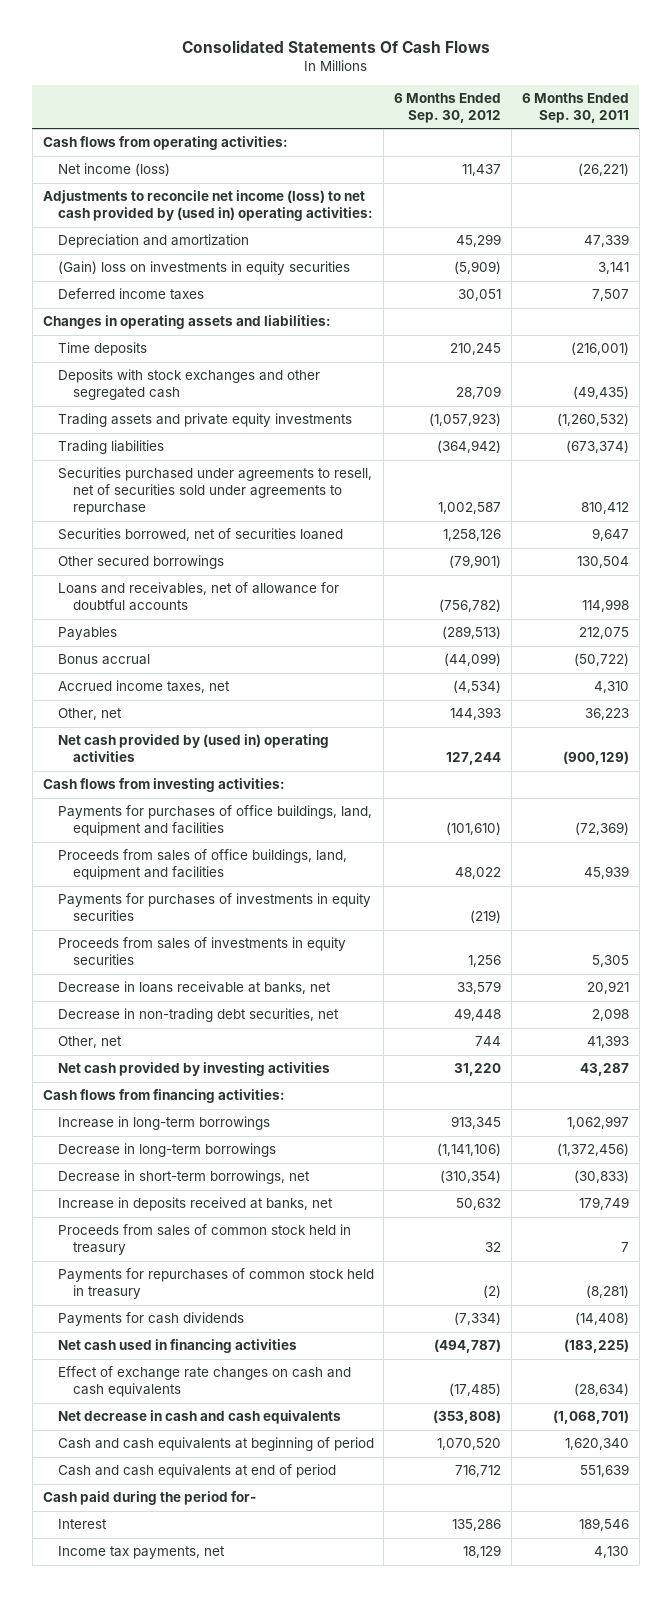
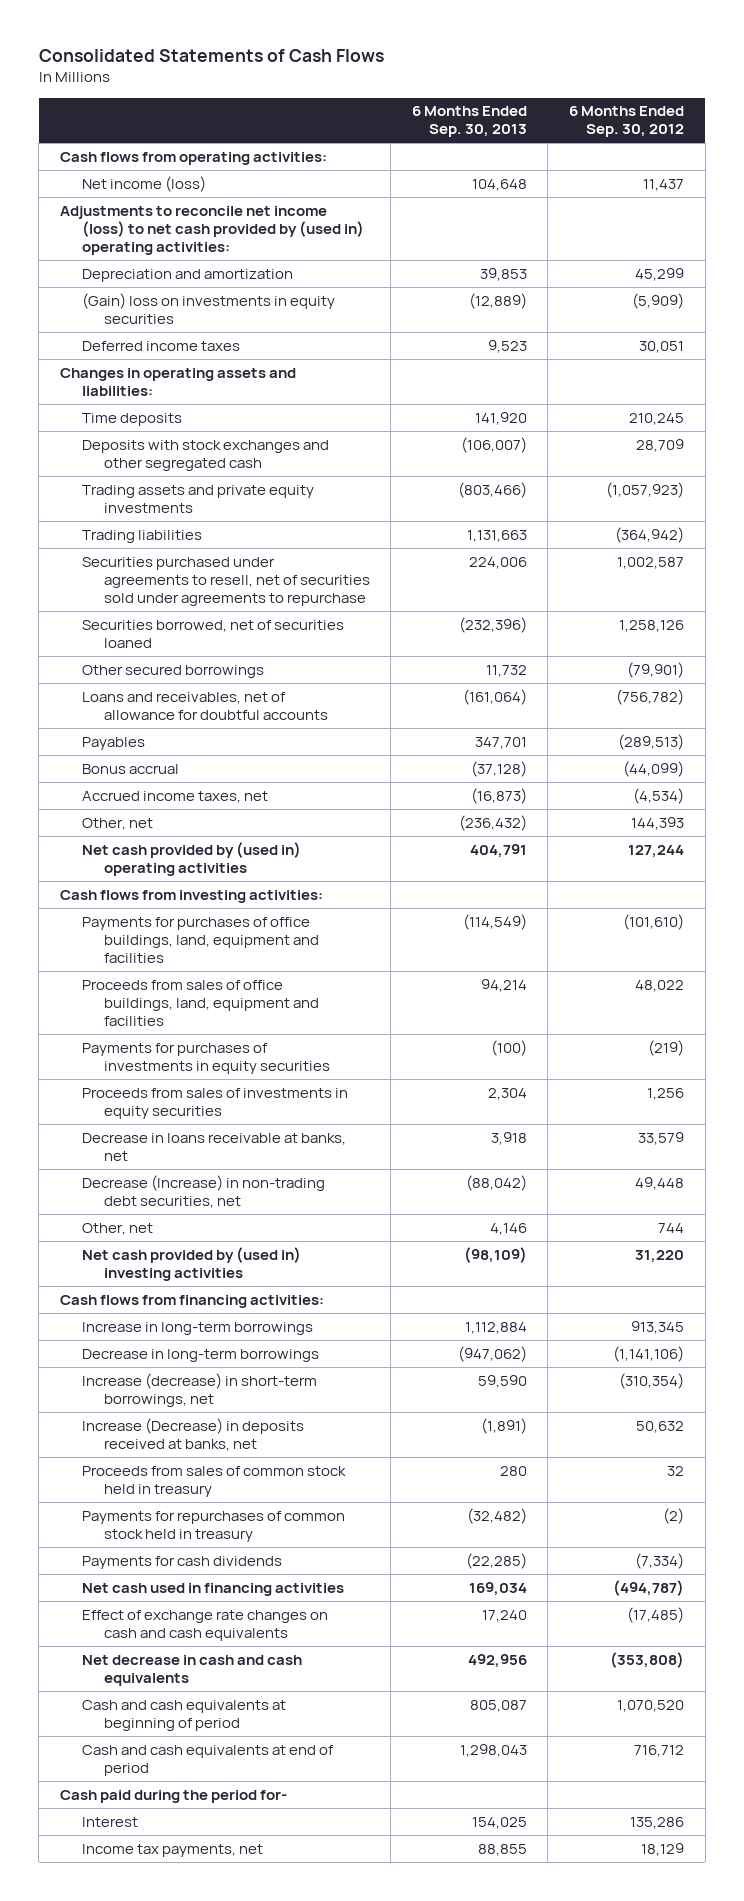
[181,40,490,54] Consolidated Statements Of Cash Flows -> [38,49,384,63] Consolidated Statements of Cash Flows
[521,93,629,124] 6 Months Ended Sep. 30, 2011 -> none
none -> [411,106,527,138] 6 Months Ended Sep. 30, 2013
[57,1008,339,1023] Decrease in non-trading debt securities, net -> [81,1174,325,1208] Decrease (Increase) in non-trading debt securities, net
[57,1062,330,1077] Net cash provided by investing activities -> [81,1246,301,1281] Net cash provided by (used in) investing activities
[57,1170,310,1185] Decrease in short-term borrowings, net -> [81,1372,317,1407] Increase (decrease) in short-term borrowings, net
[57,1197,333,1212] Increase in deposits received at banks, net -> [81,1417,304,1451] Increase (Decrease) in deposits received at banks, net

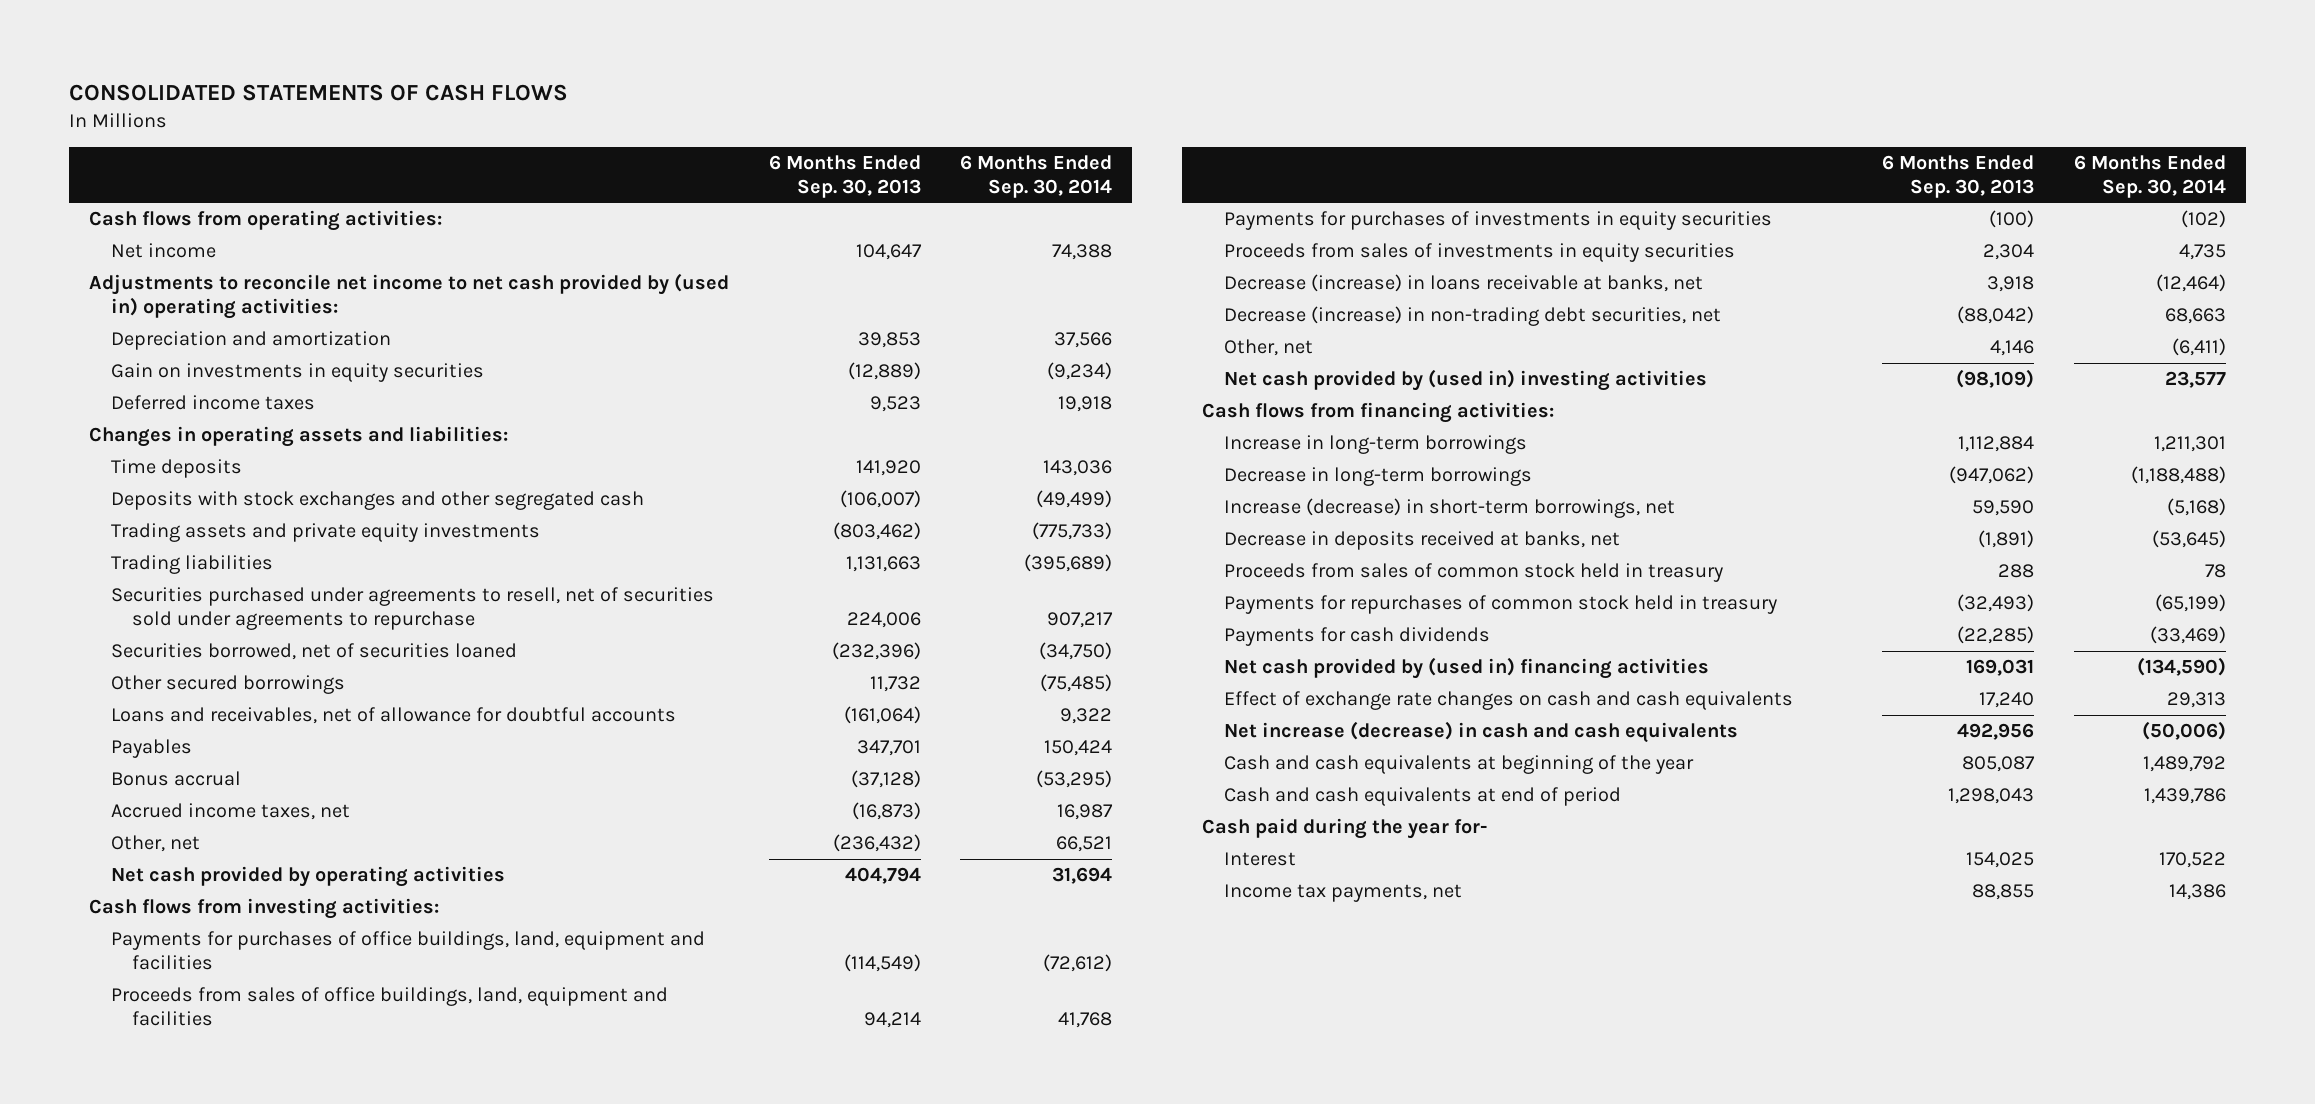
[38,49,384,63] Consolidated Statements of Cash Flows -> [68,83,568,101] CONSOLIDATED STATEMENTS OF CASH FLOWS
[568,106,684,138] 6 Months Ended Sep. 30, 2012 -> none
none -> [960,155,1113,198] 6 Months Ended Sep. 30, 2014
[81,175,206,192] Net income (loss) -> [110,243,216,259] Net income
[471,178,527,191] 104,648 -> [855,244,922,261] 104,647
[59,205,364,255] Adjustments to reconcile net income (loss) to net cash provided by (used in) operating activities: -> [88,273,729,319] Adjustments to reconcile net income to net cash provided by (used in) operating activities:
[81,292,335,324] (Gain) loss on investments in equity securities -> [110,363,484,383] Gain on investments in equity securities
[457,481,527,498] (803,466) -> [832,522,921,541] (803,462)
[81,841,301,876] Net cash provided by (used in) operating activities -> [110,866,505,888] Net cash provided by operating activities
[469,843,527,858] 404,791 -> [844,867,921,885] 404,794
[81,1132,346,1161] Decrease in loans receivable at banks, net -> [1224,274,1704,293] Decrease (increase) in loans receivable at banks, net
[81,1174,325,1208] Decrease (Increase) in non-trading debt securities, net -> [1224,306,1722,327] Decrease (increase) in non-trading debt securities, net
[81,1417,304,1451] Increase (Decrease) in deposits received at banks, net -> [1224,531,1621,551] Decrease in deposits received at banks, net
[499,1465,527,1476] 280 -> [1998,564,2035,579] 288
[466,1507,527,1524] (32,482) -> [1957,594,2035,613] (32,493)
[81,1582,344,1596] Net cash used in financing activities -> [1224,657,1710,680] Net cash provided by (used in) financing activities
[468,1581,527,1596] 169,034 -> [1966,659,2035,677] 169,031
[81,1654,302,1686] Net decrease in cash and cash equivalents -> [1224,721,1739,744] Net increase (decrease) in cash and cash equivalents
[81,1699,286,1731] Cash and cash equivalents at beginning of period -> [1224,755,1695,775] Cash and cash equivalents at beginning of the year
[59,1789,287,1803] Cash paid during the period for- -> [1202,818,1488,840] Cash paid during the year for-

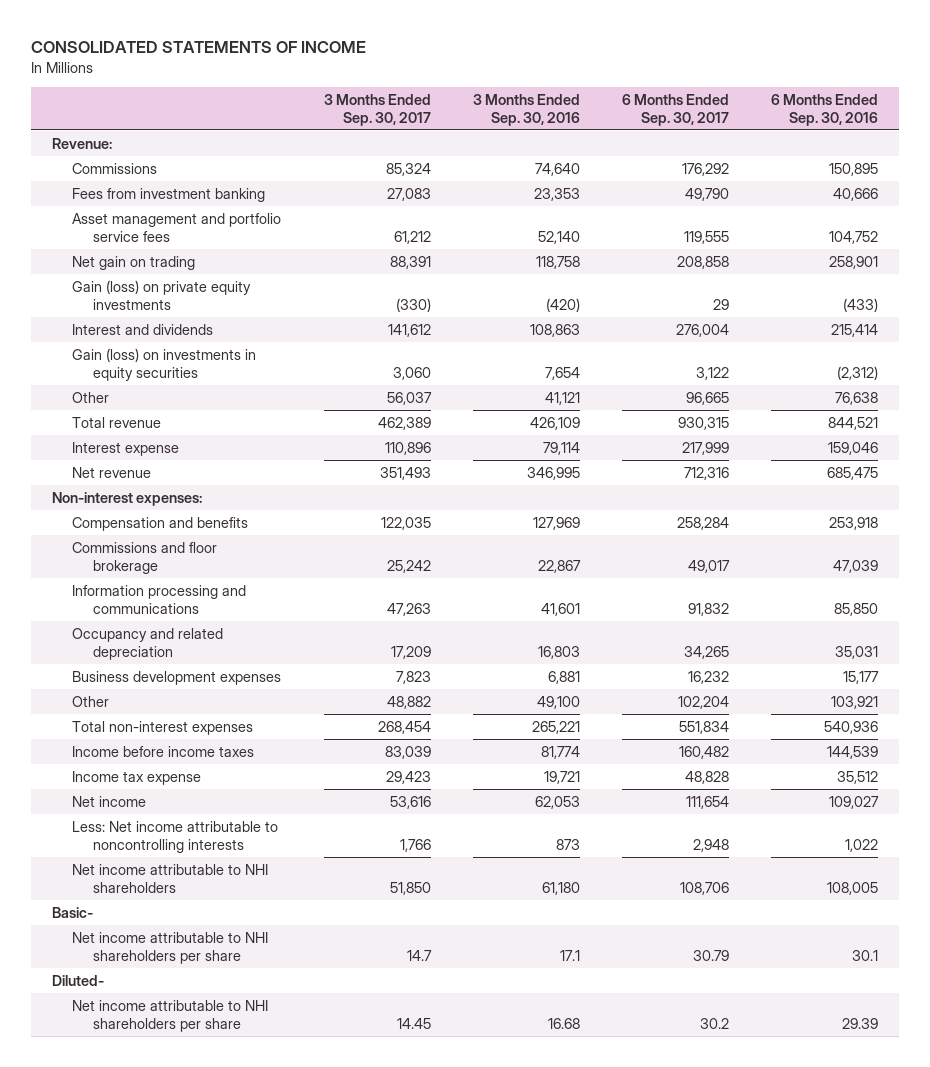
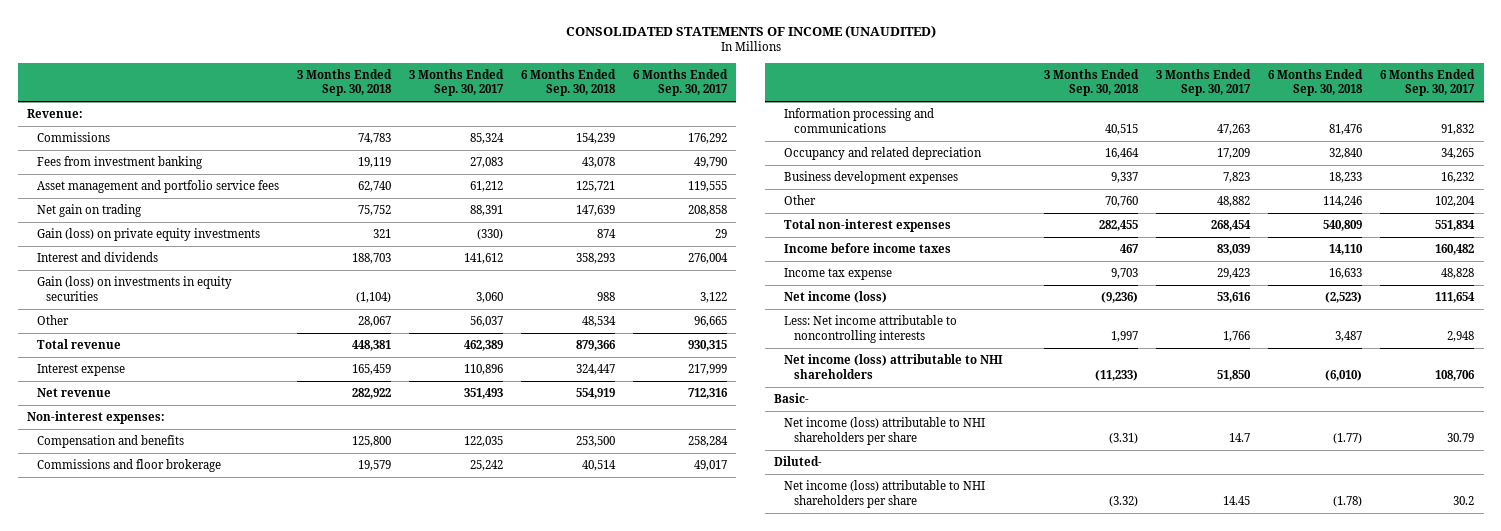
[30,41,366,54] CONSOLIDATED STATEMENTS OF INCOME -> [565,24,936,38] CONSOLIDATED STATEMENTS OF INCOME (UNAUDITED)
[472,93,580,126] 3 Months Ended Sep. 30, 2016 -> none
[771,93,879,126] 6 Months Ended Sep. 30, 2016 -> none
none -> [296,68,392,97] 3 Months Ended Sep. 30, 2018
none -> [521,68,617,97] 6 Months Ended Sep. 30, 2018
[72,795,147,807] Net income -> [783,291,887,304] Net income (loss)
[72,863,269,893] Net income attributable to NHI shareholders -> [783,354,1003,379] Net income (loss) attributable to NHI shareholders
[72,931,269,964] Net income attributable to NHI shareholders per share -> [783,417,985,445] Net income (loss) attributable to NHI shareholders per share
[72,999,269,1032] Net income attributable to NHI shareholders per share -> [783,480,985,508] Net income (loss) attributable to NHI shareholders per share

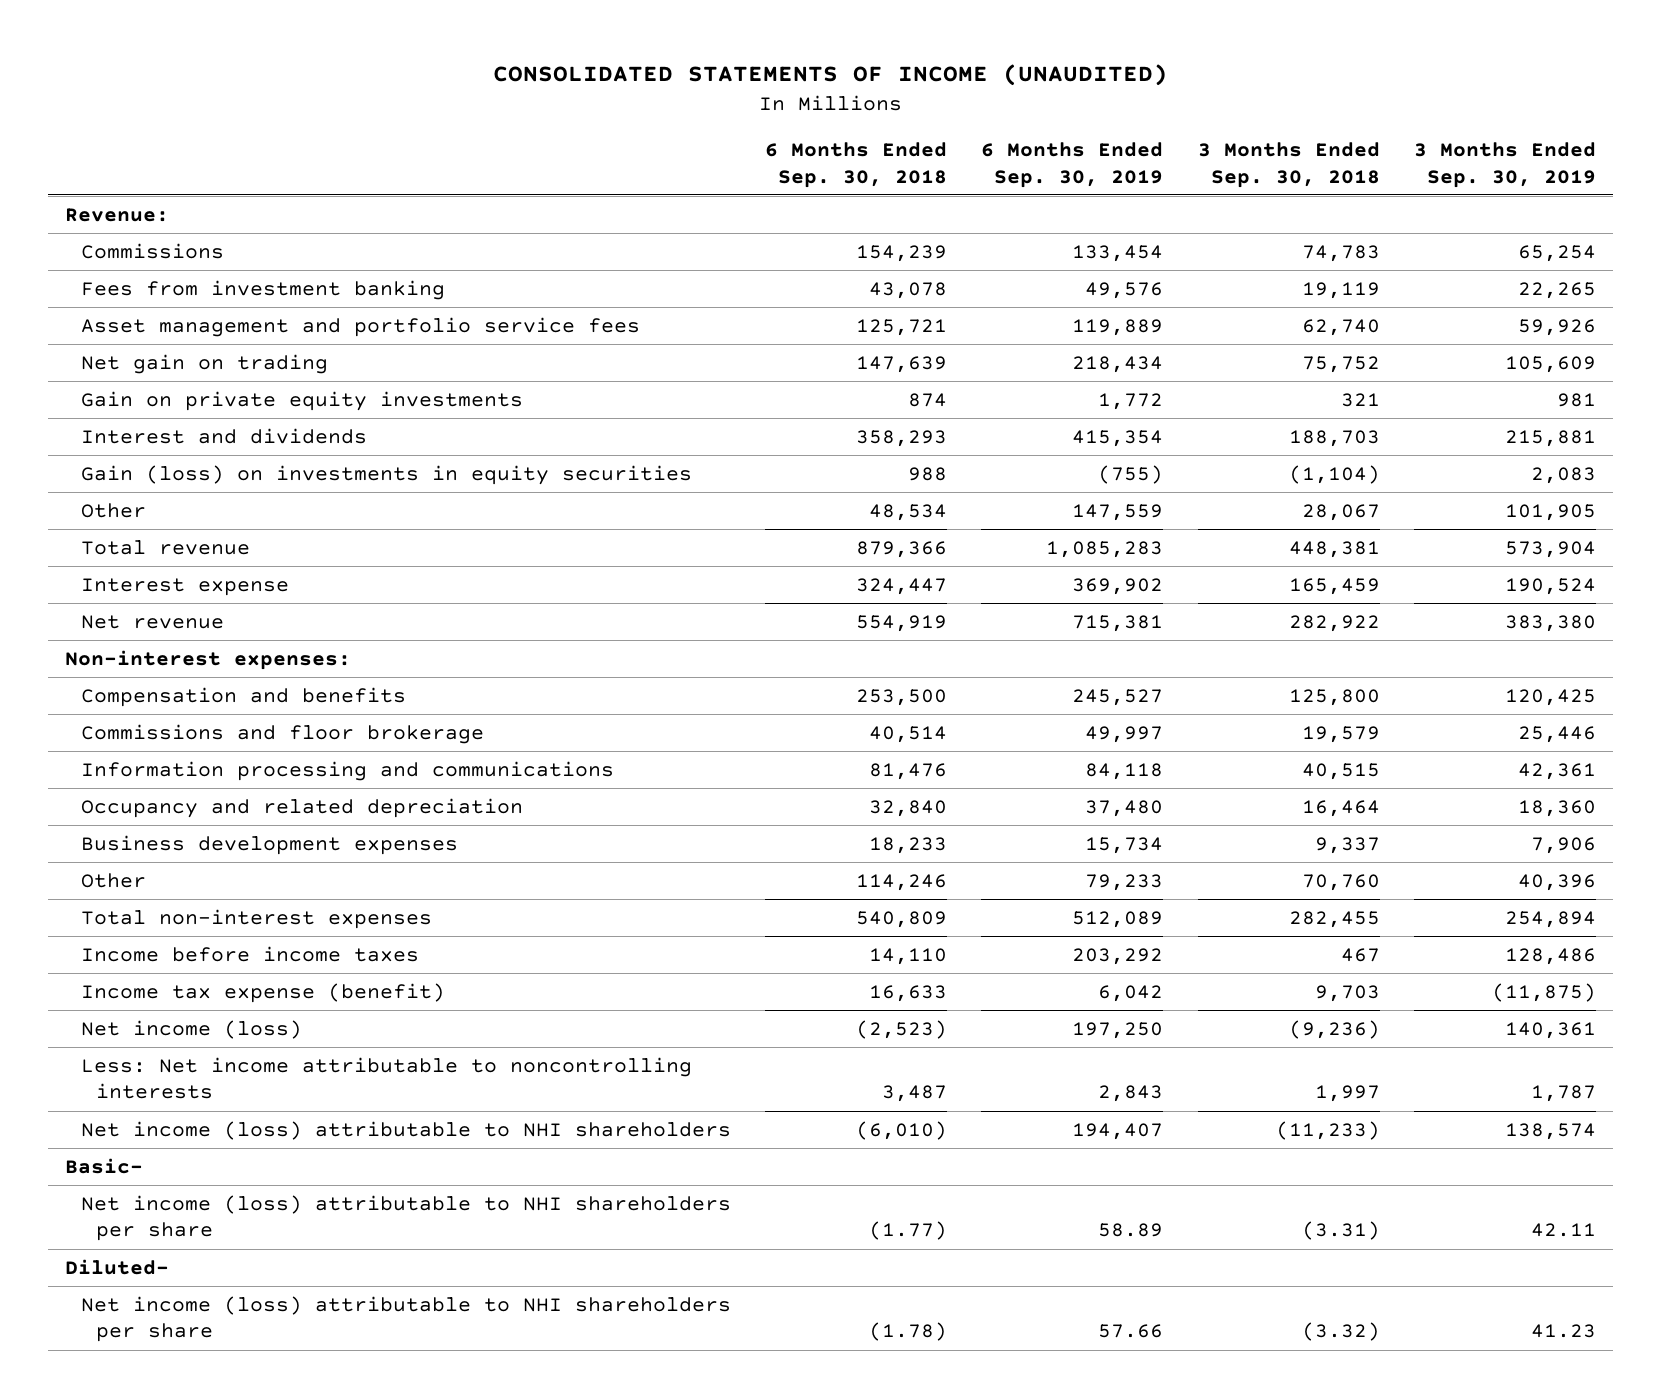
[408,68,504,97] 3 Months Ended Sep. 30, 2017 -> none
[633,68,729,97] 6 Months Ended Sep. 30, 2017 -> none
none -> [981,142,1164,188] 6 Months Ended Sep. 30, 2019
none -> [1414,142,1597,188] 3 Months Ended Sep. 30, 2019
[36,228,260,242] Gain (loss) on private equity investments -> [80,390,523,411] Gain on private equity investments
[783,268,892,281] Income tax expense -> [80,982,445,1003] Income tax expense (benefit)

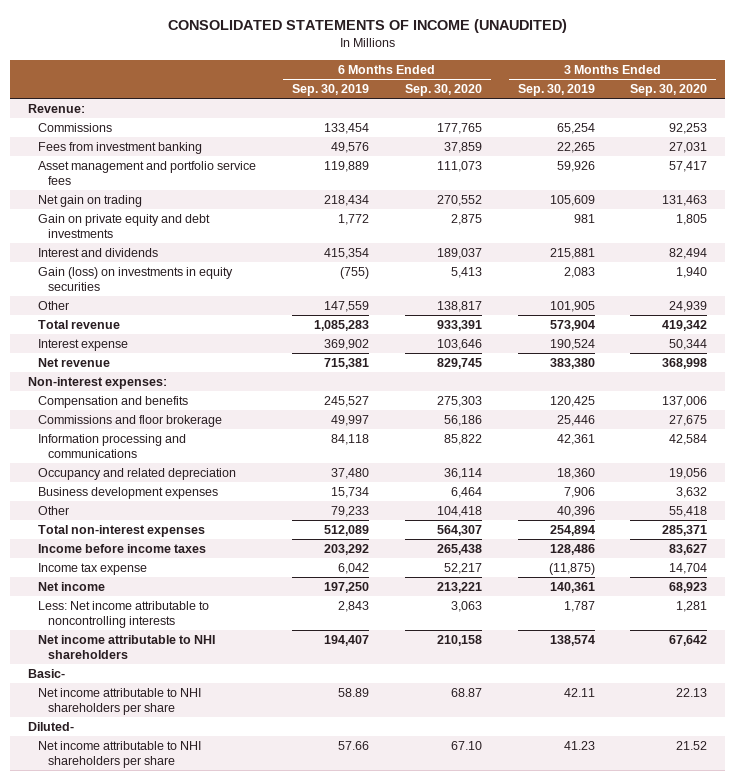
[765,142,948,188] 6 Months Ended Sep. 30, 2018 -> none
[1197,142,1380,188] 3 Months Ended Sep. 30, 2018 -> none
none -> [404,84,482,97] Sep. 30, 2020
none -> [630,84,708,97] Sep. 30, 2020
[80,390,523,411] Gain on private equity investments -> [38,214,211,238] Gain on private equity and debt investments
[80,982,445,1003] Income tax expense (benefit) -> [38,563,148,576] Income tax expense
[80,1019,302,1039] Net income (loss) -> [38,582,106,592] Net income
[80,1120,731,1140] Net income (loss) attributable to NHI shareholders -> [38,635,216,659] Net income attributable to NHI shareholders
[80,1194,731,1242] Net income (loss) attributable to NHI shareholders per share -> [38,688,202,715] Net income attributable to NHI shareholders per share
[80,1295,731,1343] Net income (loss) attributable to NHI shareholders per share -> [38,741,202,768] Net income attributable to NHI shareholders per share

